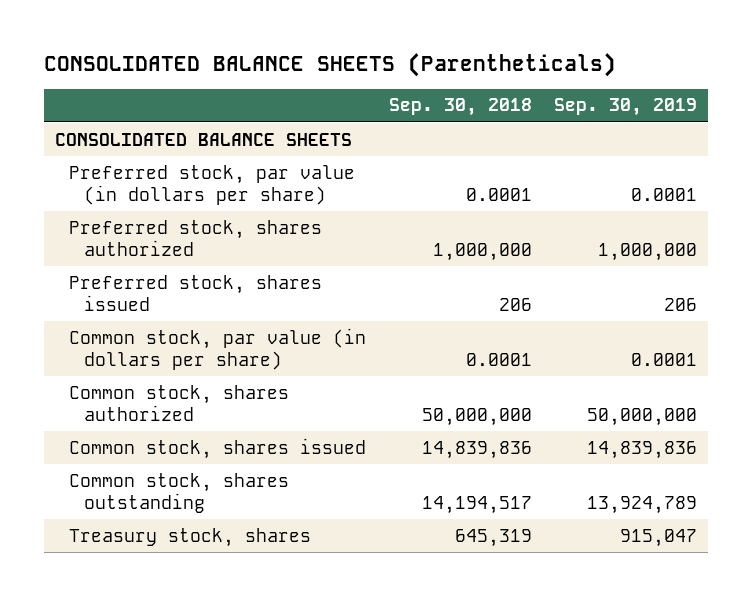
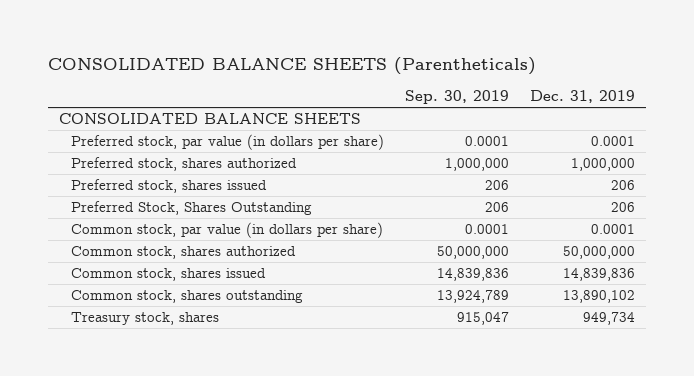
[388,98,532,117] Sep. 30, 2018 -> none
none -> [530,89,636,103] Dec. 31, 2019
none -> [70,201,312,216] Preferred Stock, Shares Outstanding

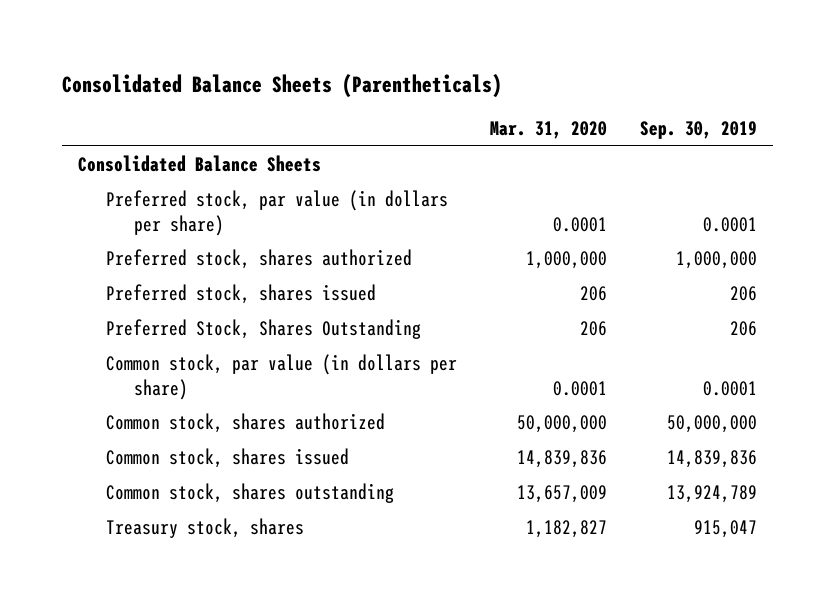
[47,57,536,76] CONSOLIDATED BALANCE SHEETS (Parentheticals) -> [61,73,502,98] Consolidated Balance Sheets (Parentheticals)
[530,89,636,103] Dec. 31, 2019 -> none
none -> [489,121,607,140] Mar. 31, 2020
[58,113,361,125] CONSOLIDATED BALANCE SHEETS -> [77,155,321,173] Consolidated Balance Sheets

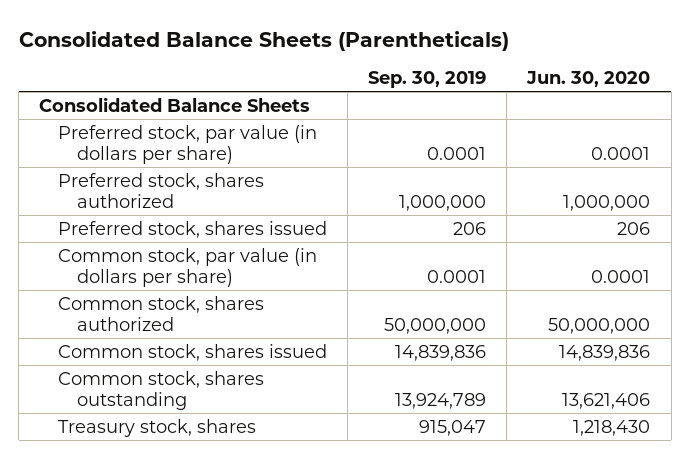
[489,121,607,140] Mar. 31, 2020 -> none
none -> [526,71,651,88] Jun. 30, 2020
[106,319,422,340] Preferred Stock, Shares Outstanding -> none

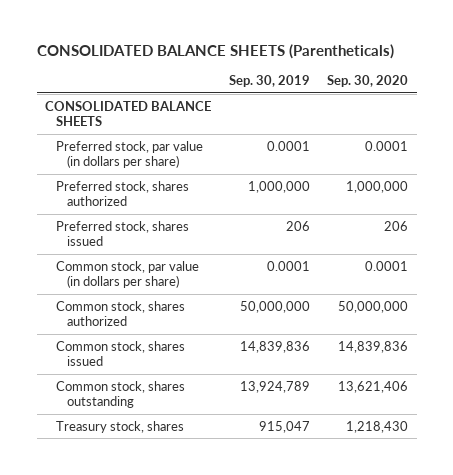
[18,30,509,51] Consolidated Balance Sheets (Parentheticals) -> [36,43,394,59] CONSOLIDATED BALANCE SHEETS (Parentheticals)
[526,71,651,88] Jun. 30, 2020 -> none
none -> [326,74,408,87] Sep. 30, 2020
[39,96,311,112] Consolidated Balance Sheets -> [45,100,212,127] CONSOLIDATED BALANCE SHEETS

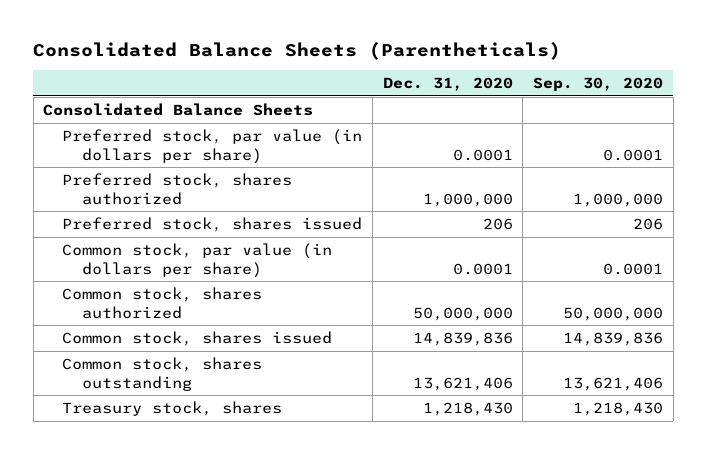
[36,43,394,59] CONSOLIDATED BALANCE SHEETS (Parentheticals) -> [33,41,562,60] Consolidated Balance Sheets (Parentheticals)
[228,74,310,87] Sep. 30, 2019 -> none
none -> [382,77,513,92] Dec. 31, 2020
[45,100,212,127] CONSOLIDATED BALANCE SHEETS -> [43,102,314,116] Consolidated Balance Sheets

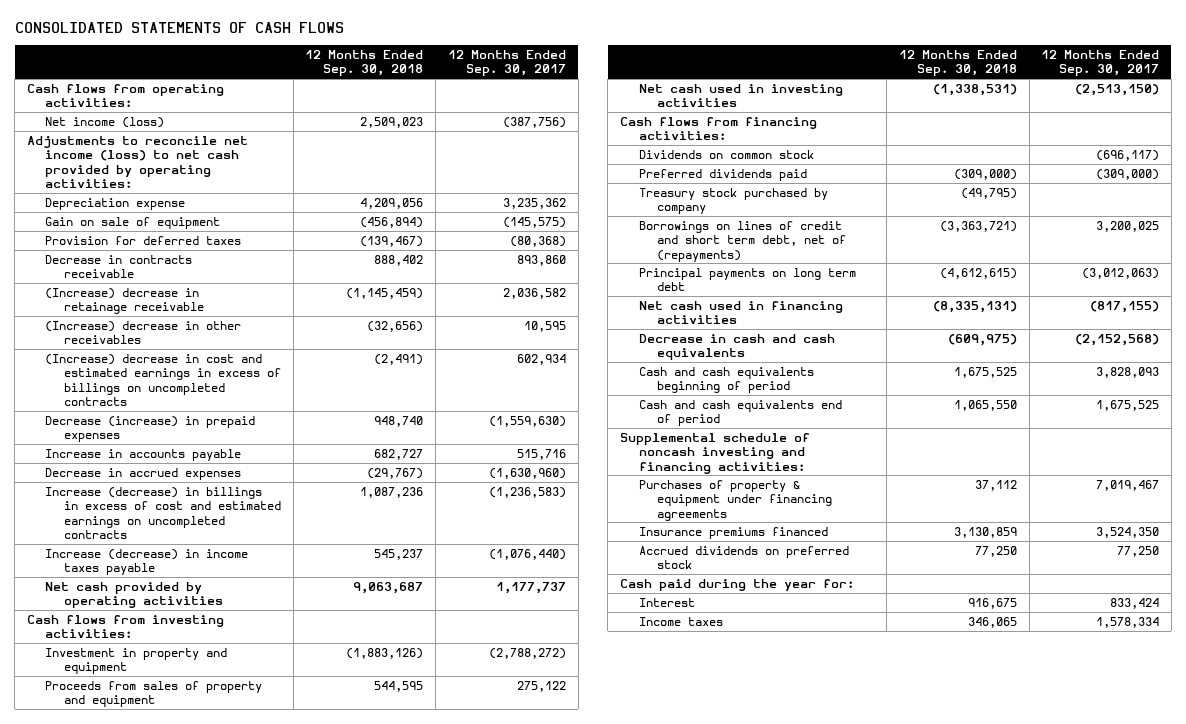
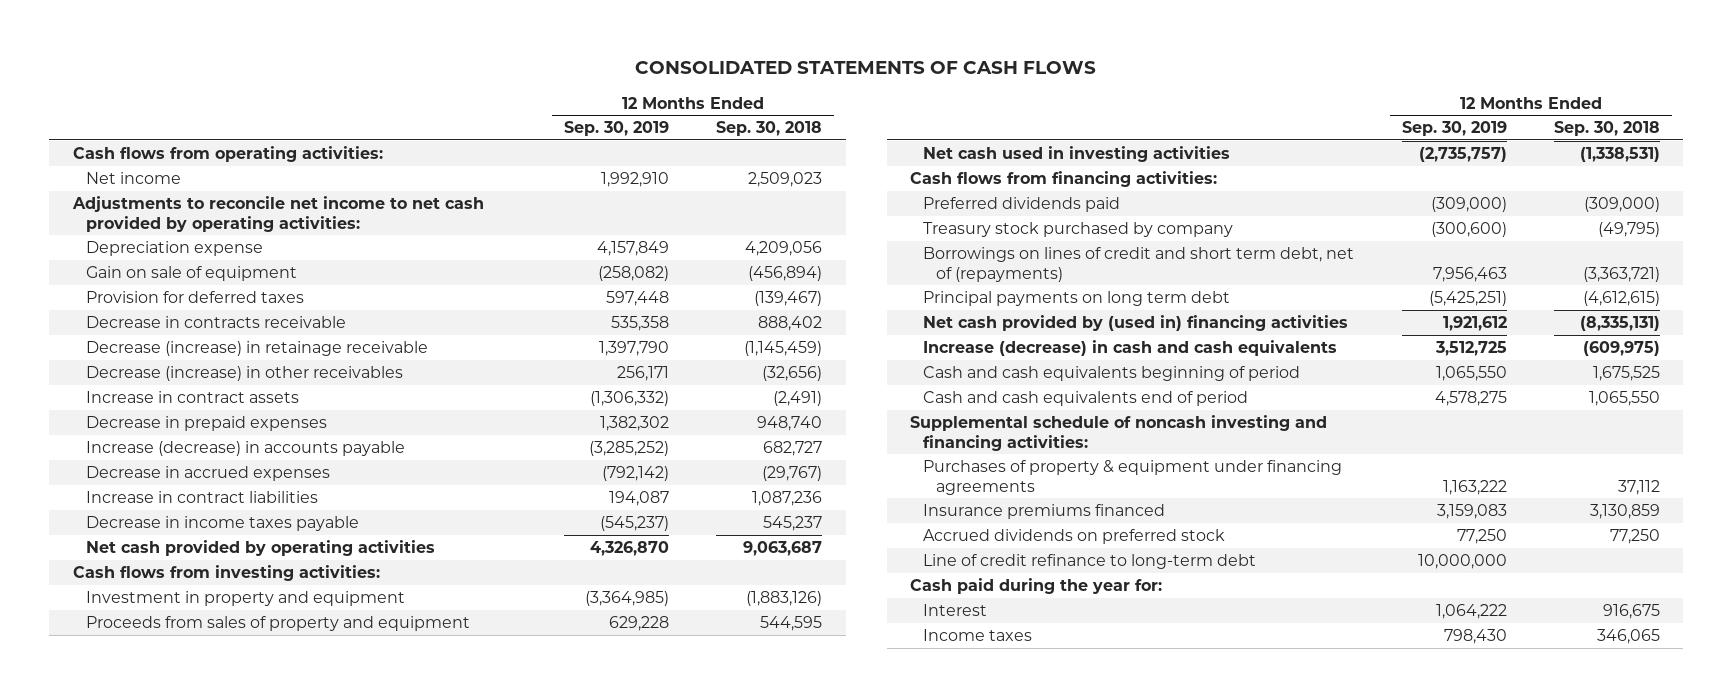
[447,49,566,77] 12 Months Ended Sep. 30, 2017 -> none
none -> [564,121,670,137] Sep. 30, 2019
[45,116,165,128] Net income (loss) -> [85,172,181,185] Net income
[26,135,248,189] Adjustments to reconcile net income (loss) to net cash provided by operating activities: -> [71,196,484,232] Adjustments to reconcile net income to net cash provided by operating activities:
[45,287,205,315] (Increase) decrease in retainage receivable -> [85,341,428,357] Decrease (increase) in retainage receivable
[45,320,242,345] (Increase) decrease in other receivables -> [85,366,403,382] Decrease (increase) in other receivables
[45,353,282,407] (Increase) decrease in cost and estimated earnings in excess of billings on uncompleted contracts -> [85,391,299,404] Increase in contract assets
[45,415,256,443] Decrease (increase) in prepaid expenses -> [85,416,327,432] Decrease in prepaid expenses
[45,448,242,461] Increase in accounts payable -> [85,441,405,457] Increase (decrease) in accounts payable
[45,486,282,540] Increase (decrease) in billings in excess of cost and estimated earnings on uncompleted contracts -> [85,491,318,504] Increase in contract liabilities
[45,548,249,576] Increase (decrease) in income taxes payable -> [85,516,359,532] Decrease in income taxes payable
[638,149,814,159] Dividends on common stock -> none
[638,300,843,325] Net cash used in financing activities -> [923,315,1349,332] Net cash provided by (used in) financing activities
[638,333,835,361] Decrease in cash and cash equivalents -> [923,340,1338,357] Increase (decrease) in cash and cash equivalents
none -> [923,554,1257,570] Line of credit refinance to long-term debt

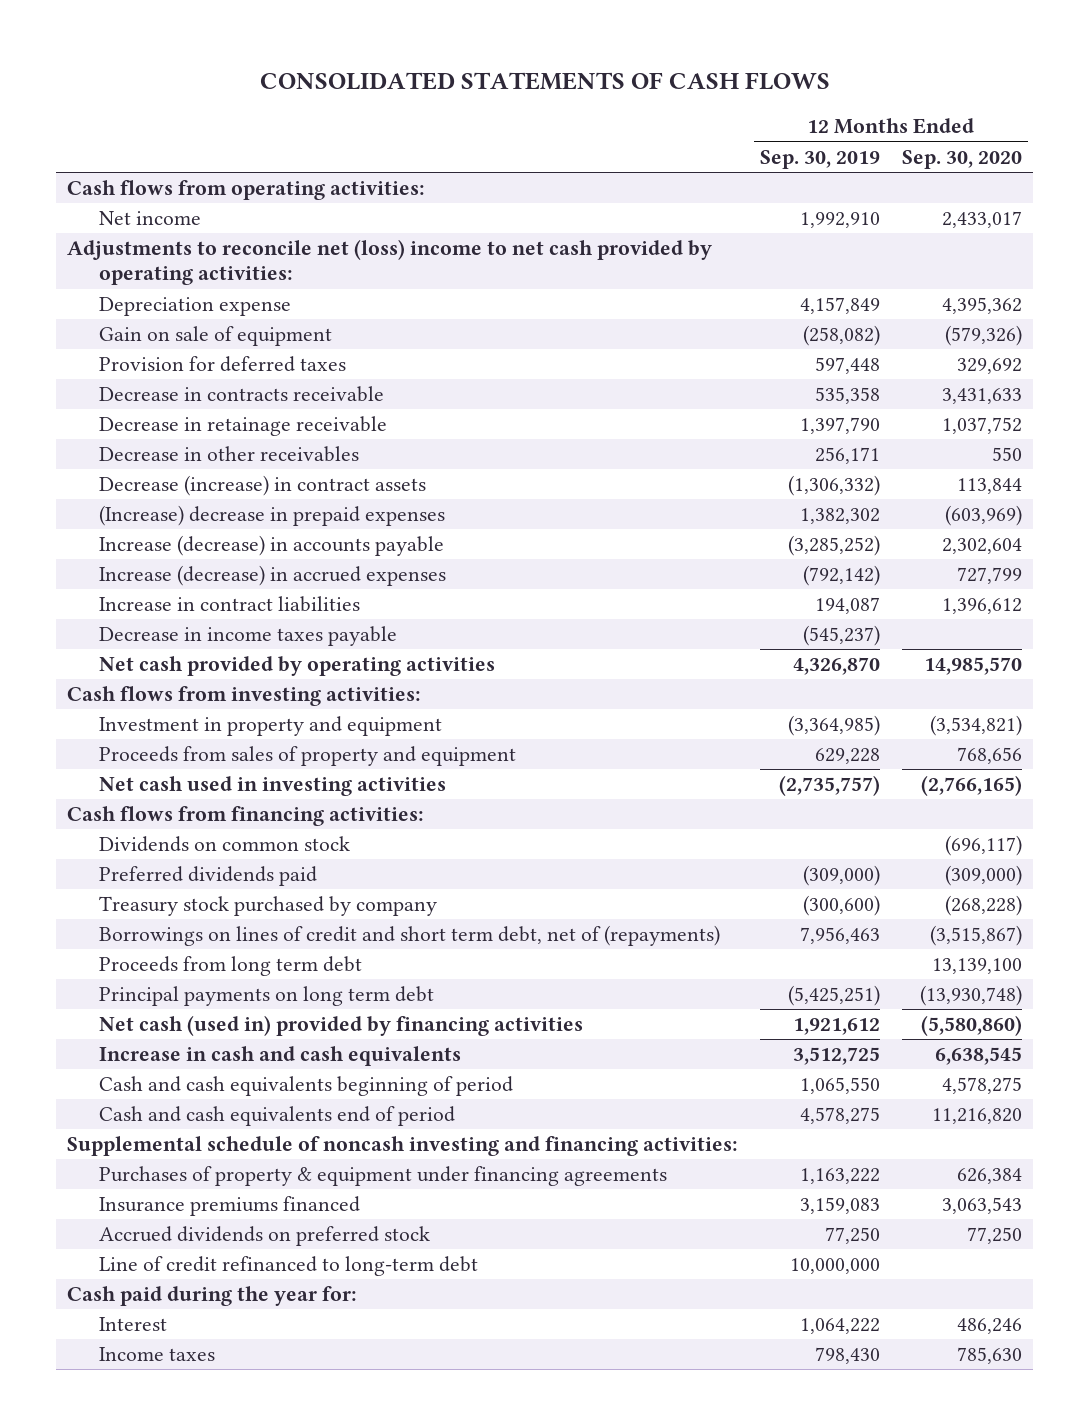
[716,121,823,137] Sep. 30, 2018 -> none
none -> [902,149,1023,169] Sep. 30, 2020
[71,196,484,232] Adjustments to reconcile net income to net cash provided by operating activities: -> [66,239,712,286] Adjustments to reconcile net (loss) income to net cash provided by operating activities:
[85,341,428,357] Decrease (increase) in retainage receivable -> [98,416,387,437] Decrease in retainage receivable
[85,366,403,382] Decrease (increase) in other receivables -> [98,446,359,463] Decrease in other receivables
[85,391,299,404] Increase in contract assets -> [98,475,426,497] Decrease (increase) in contract assets
[85,416,327,432] Decrease in prepaid expenses -> [98,505,445,527] (Increase) decrease in prepaid expenses
[85,466,330,482] Decrease in accrued expenses -> [98,565,446,587] Increase (decrease) in accrued expenses
none -> [98,836,350,853] Dividends on common stock
none -> [98,956,362,977] Proceeds from long term debt
[923,315,1349,332] Net cash provided by (used in) financing activities -> [98,1015,583,1037] Net cash (used in) provided by financing activities
[923,340,1338,357] Increase (decrease) in cash and cash equivalents -> [98,1046,461,1067] Increase in cash and cash equivalents
[923,554,1257,570] Line of credit refinance to long-term debt -> [98,1256,478,1277] Line of credit refinanced to long-term debt

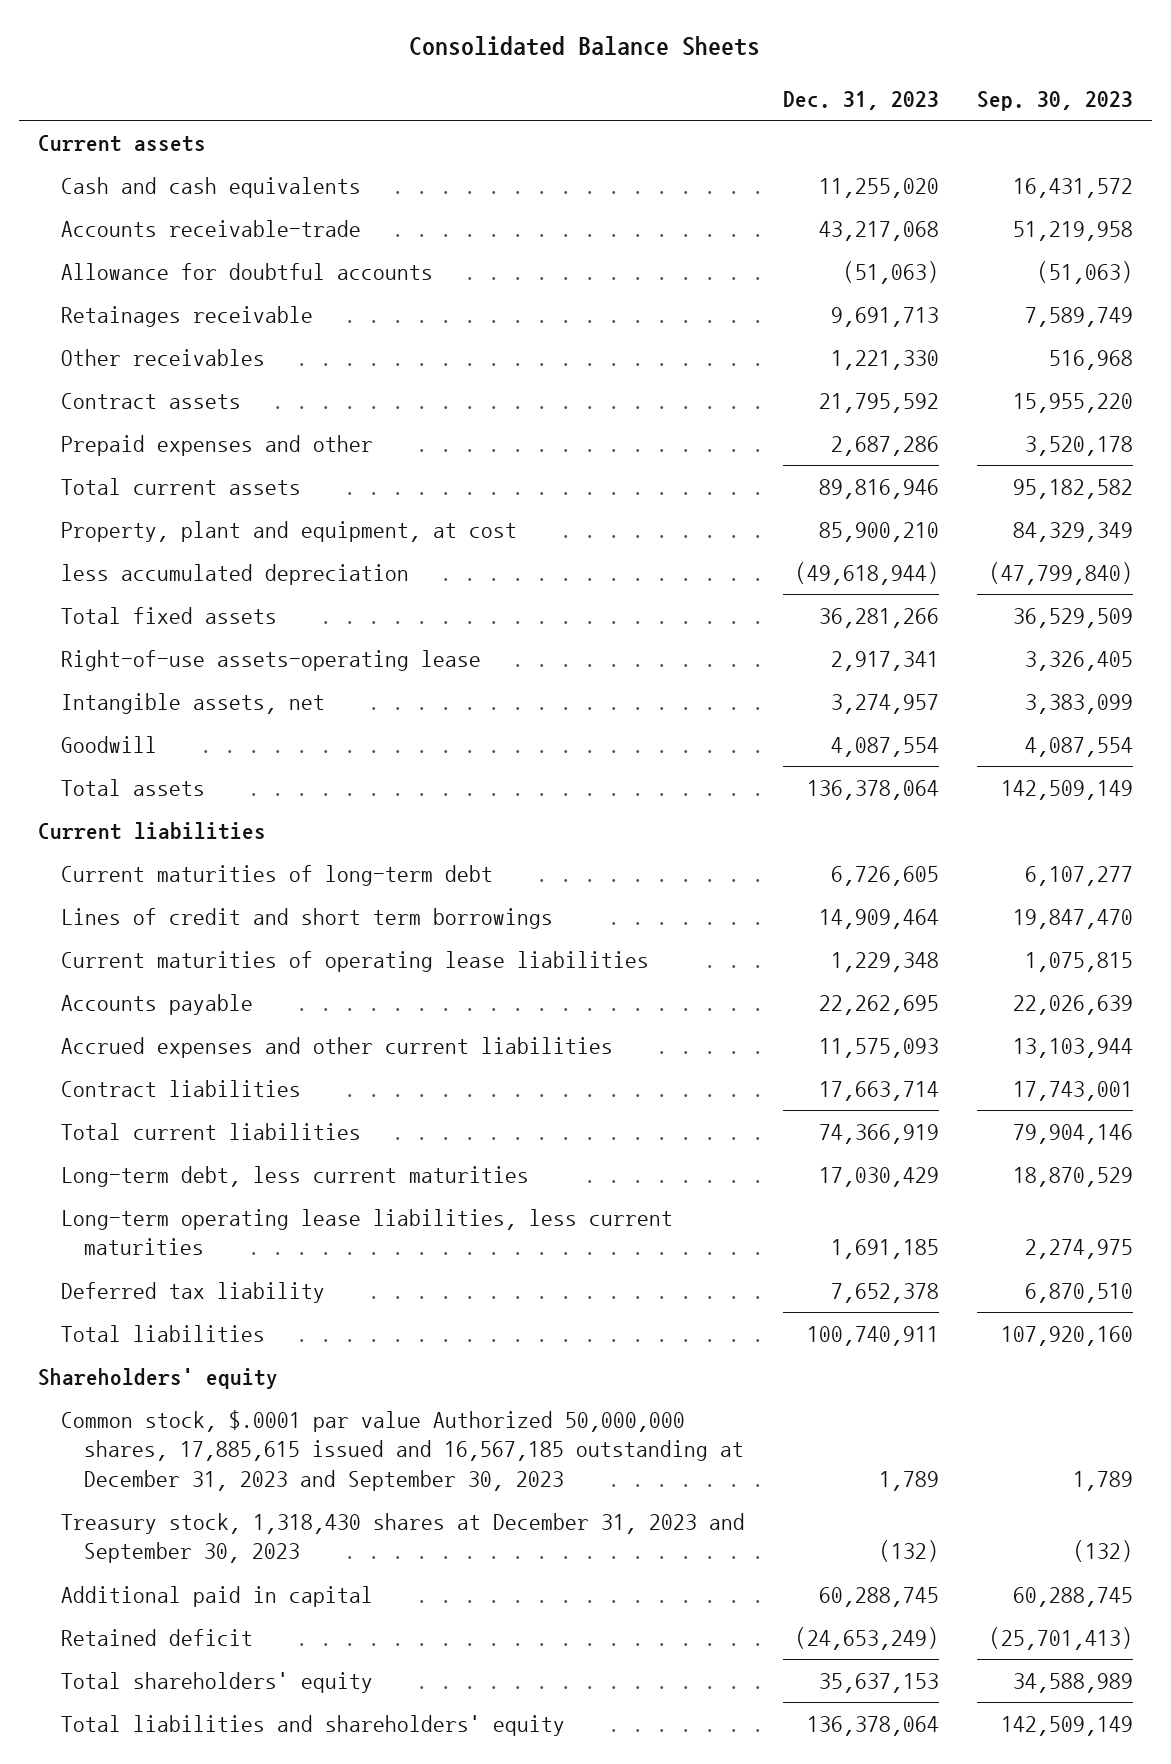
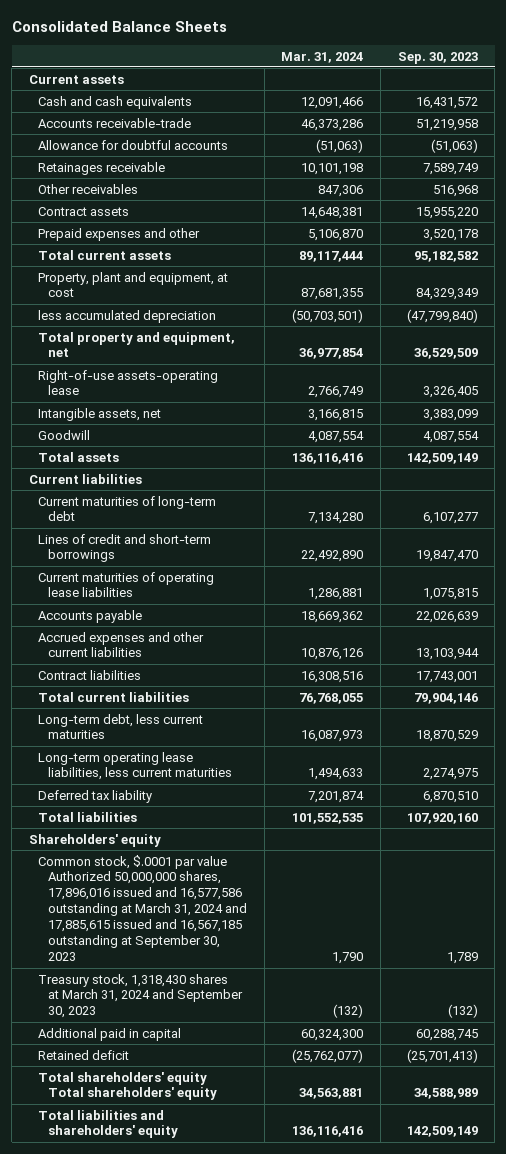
[783,90,940,110] Dec. 31, 2023 -> none
none -> [281,51,364,63] Mar. 31, 2024
[61,606,278,624] Total fixed assets -> [38,331,236,358] Total property and equipment, net
[61,907,554,929] Lines of credit and short term borrowings -> [38,533,212,563] Lines of credit and short-term borrowings
[61,1409,745,1491] Common stock, $.0001 par value Authorized 50,000,000 shares, 17,885,615 issued and 16,567,185 outstanding at December 31, 2023 and September 30, 2023 -> [38,854,248,962] Common stock, $.0001 par value Authorized 50,000,000 shares, 17,896,016 issued and 16,577,586 outstanding at March 31, 2024 and 17,885,615 issued and 16,567,185 outstanding at September 30, 2023
[61,1512,746,1564] Treasury stock, 1,318,430 shares at December 31, 2023 and September 30, 2023 -> [38,973,244,1019] Treasury stock, 1,318,430 shares at March 31, 2024 and September 30, 2023
[61,1671,374,1693] Total shareholders' equity -> [38,1071,218,1101] Total shareholders' equity Total shareholders' equity

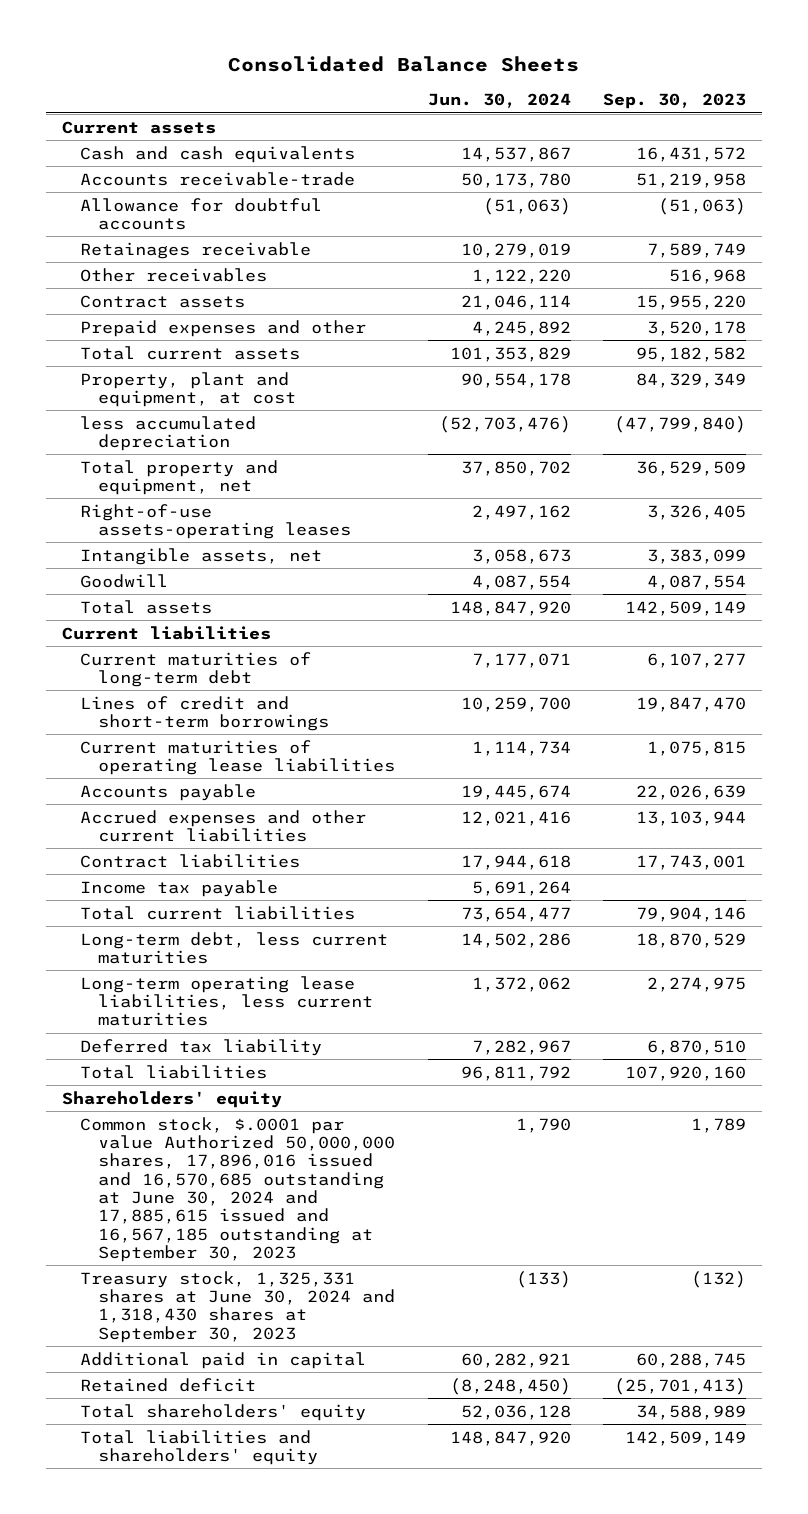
[281,51,364,63] Mar. 31, 2024 -> none
none -> [427,93,571,109] Jun. 30, 2024
[38,369,219,396] Right-of-use assets-operating lease -> [80,503,352,539] Right-of-use assets-operating leases
none -> [80,879,279,897] Income tax payable
[38,854,248,962] Common stock, $.0001 par value Authorized 50,000,000 shares, 17,896,016 issued and 16,577,586 outstanding at March 31, 2024 and 17,885,615 issued and 16,567,185 outstanding at September 30, 2023 -> [80,1116,396,1262] Common stock, $.0001 par value Authorized 50,000,000 shares, 17,896,016 issued and 16,570,685 outstanding at June 30, 2024 and 17,885,615 issued and 16,567,185 outstanding at September 30, 2023
[38,973,244,1019] Treasury stock, 1,318,430 shares at March 31, 2024 and September 30, 2023 -> [80,1270,396,1343] Treasury stock, 1,325,331 shares at June 30, 2024 and 1,318,430 shares at September 30, 2023
[38,1071,218,1101] Total shareholders' equity Total shareholders' equity -> [80,1403,367,1421] Total shareholders' equity

